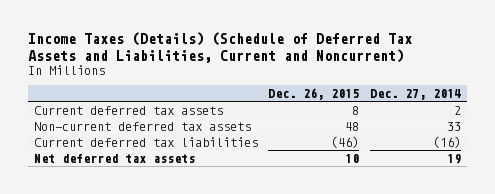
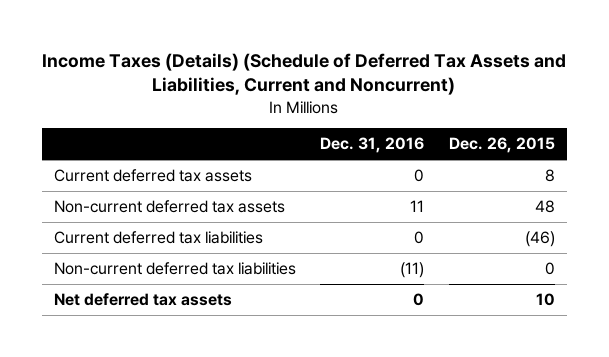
[370,88,462,100] Dec. 27, 2014 -> none
none -> [320,137,425,154] Dec. 31, 2016
none -> [54,262,297,276] Non-current deferred tax liabilities

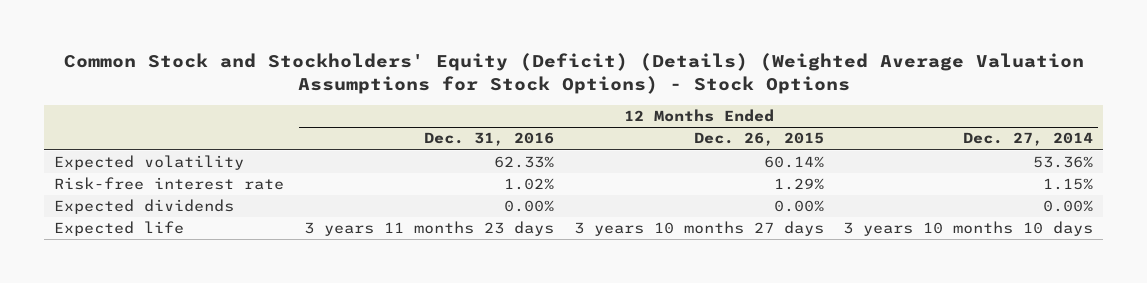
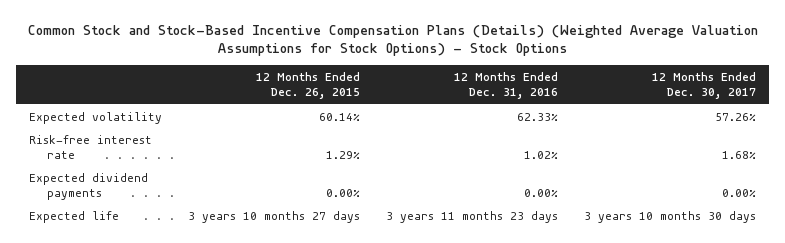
[63,53,1084,94] Common Stock and Stockholders' Equity (Deficit) (Details) (Weighted Average Valuation Assumptions for Stock Options) - Stock Options -> [27,24,758,57] Common Stock and Stock-Based Incentive Compensation Plans (Details) (Weighted Average Valuation Assumptions for Stock Options) - Stock Options
[963,132,1094,147] Dec. 27, 2014 -> none
none -> [652,72,757,100] 12 Months Ended Dec. 30, 2017
[54,199,235,215] Expected dividends -> [29,172,149,200] Expected dividend payments

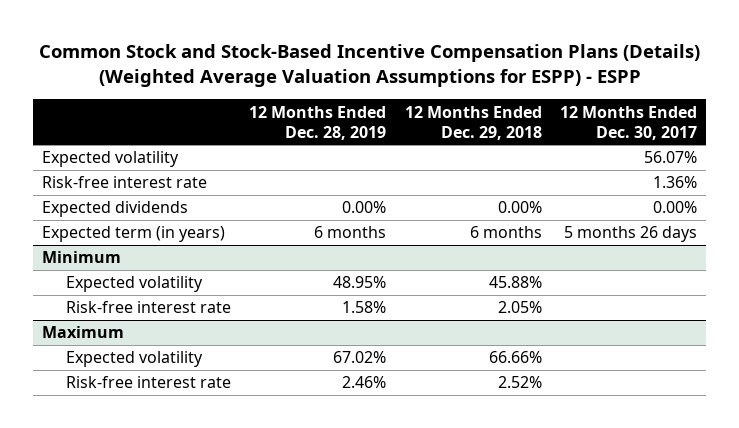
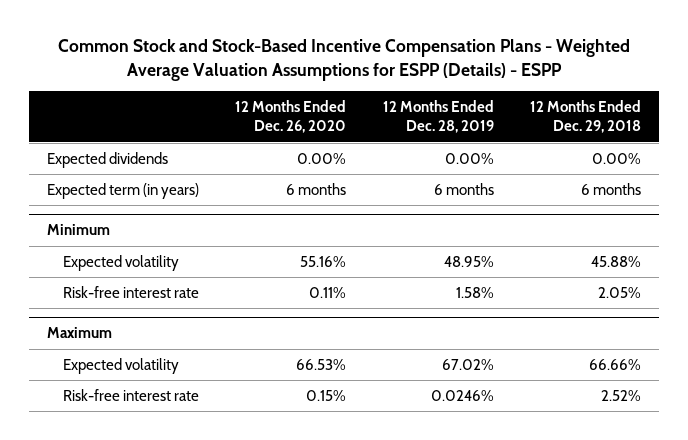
[38,44,700,88] Common Stock and Stock-Based Incentive Compensation Plans (Details) (Weighted Average Valuation Assumptions for ESPP) - ESPP -> [58,39,631,82] Common Stock and Stock-Based Incentive Compensation Plans - Weighted Average Valuation Assumptions for ESPP (Details) - ESPP
[559,105,697,140] 12 Months Ended Dec. 30, 2017 -> none
none -> [235,100,347,134] 12 Months Ended Dec. 26, 2020
[42,151,180,168] Expected volatility -> none
[42,176,208,189] Risk-free interest rate -> none
[342,376,387,389] 2.46% -> [430,389,494,401] 0.0246%

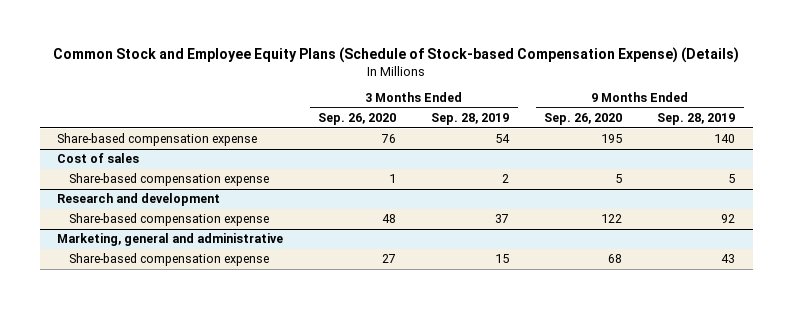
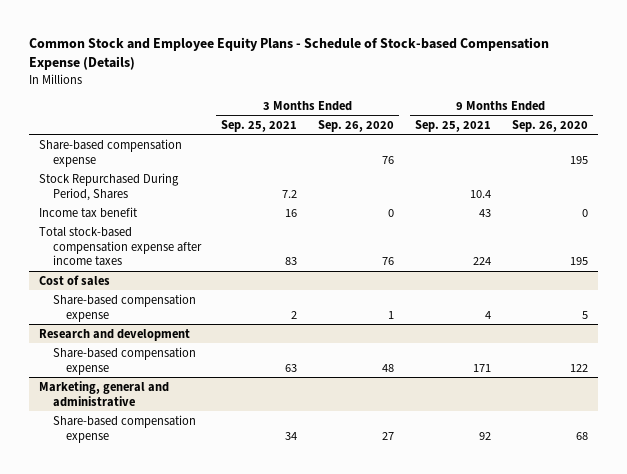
[53,47,740,64] Common Stock and Employee Equity Plans (Schedule of Stock-based Compensation Expense) (Details) -> [29,37,550,71] Common Stock and Employee Equity Plans - Schedule of Stock-based Compensation Expense (Details)
[431,113,510,126] Sep. 28, 2019 -> none
[657,113,736,126] Sep. 28, 2019 -> none
none -> [221,119,298,132] Sep. 25, 2021
none -> [414,119,491,132] Sep. 25, 2021
none -> [39,172,180,201] Stock Repurchased During Period, Shares
none -> [39,206,139,218] Income tax benefit
none -> [39,226,202,267] Total stock-based compensation expense after income taxes

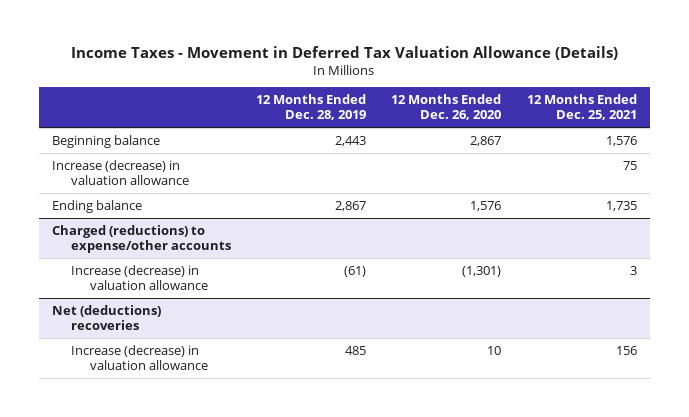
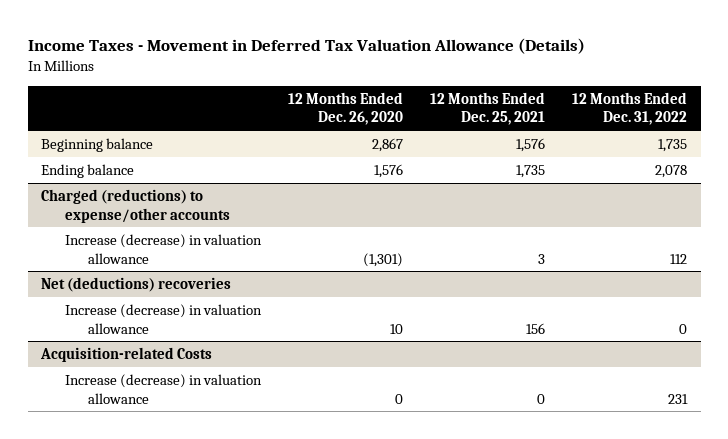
[256,94,367,121] 12 Months Ended Dec. 28, 2019 -> none
none -> [572,91,688,126] 12 Months Ended Dec. 31, 2022
[51,159,189,185] Increase (decrease) in valuation allowance -> none
none -> [40,346,213,362] Acquisition-related Costs
none -> [64,373,262,404] Increase (decrease) in valuation allowance

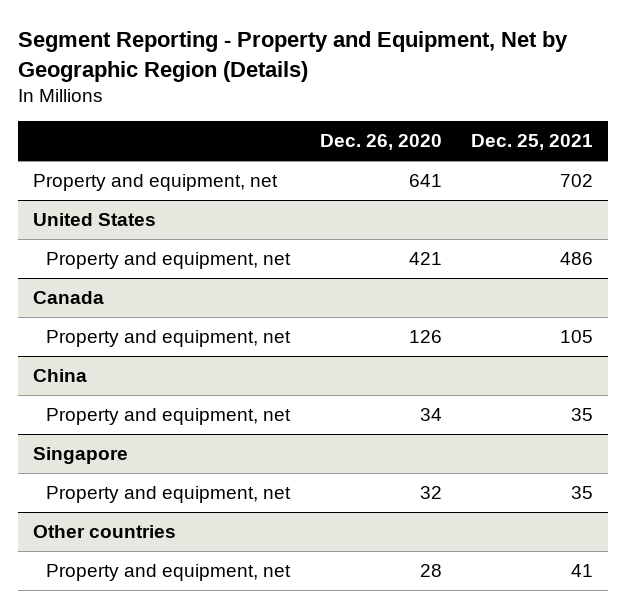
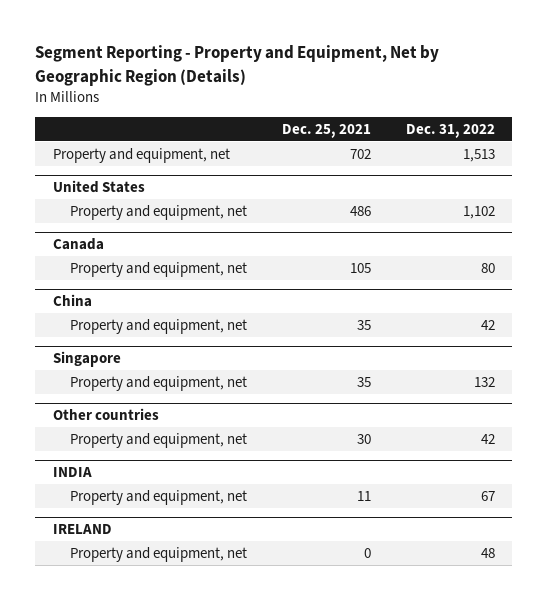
[319,134,442,151] Dec. 26, 2020 -> none
none -> [405,123,495,138] Dec. 31, 2022
[571,563,594,577] 41 -> [356,433,371,444] 30
none -> [52,467,92,478] INDIA
none -> [69,489,247,505] Property and equipment, net
none -> [52,524,112,535] IRELAND
none -> [69,546,247,562] Property and equipment, net

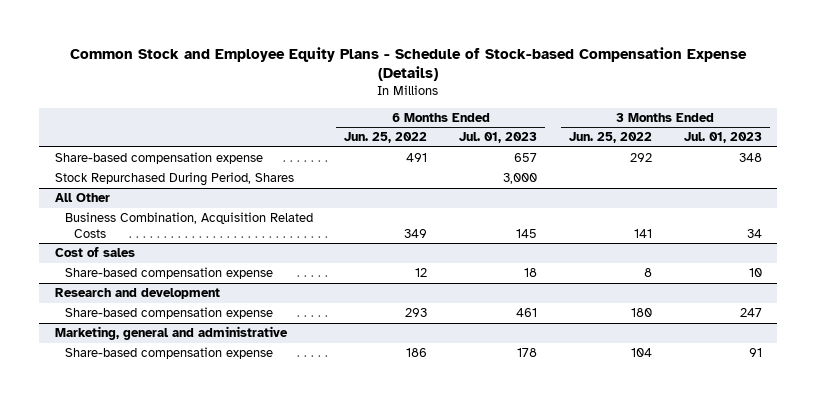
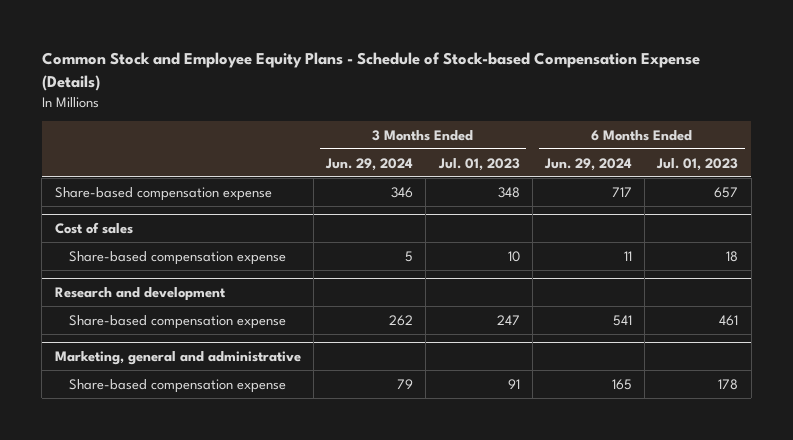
[344,132,428,144] Jun. 25, 2022 -> none
[568,132,652,144] Jun. 25, 2022 -> none
none -> [325,157,414,171] Jun. 29, 2024
none -> [543,157,632,171] Jun. 29, 2024
[54,172,294,187] Stock Repurchased During Period, Shares -> none
[54,193,110,203] All Other -> none
[64,212,313,238] Business Combination, Acquisition Related Costs -> none

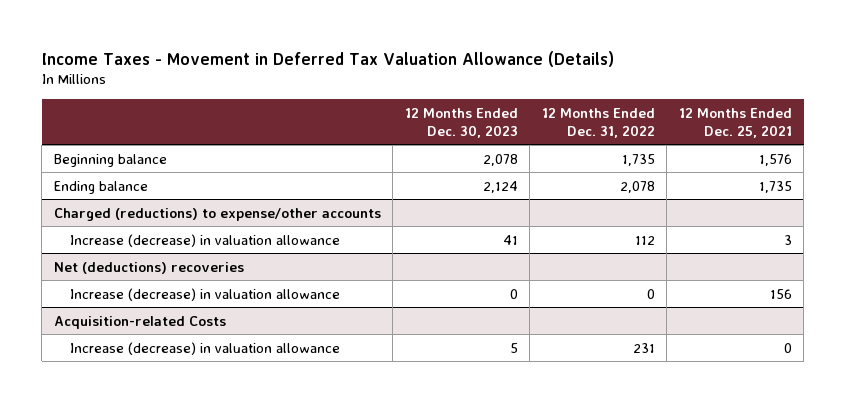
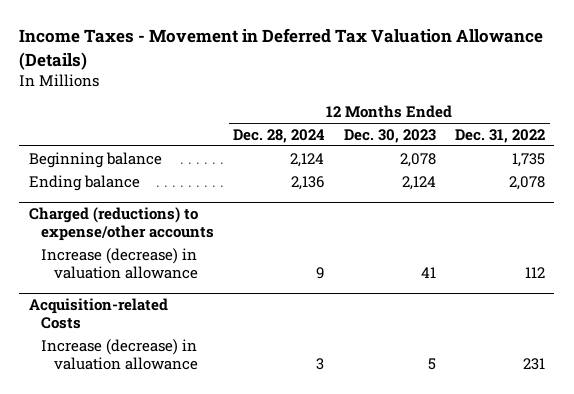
[678,107,792,138] 12 Months Ended Dec. 25, 2021 -> none
none -> [233,128,326,143] Dec. 28, 2024
[53,261,244,274] Net (deductions) recoveries -> none
[69,287,340,301] Increase (decrease) in valuation allowance -> none

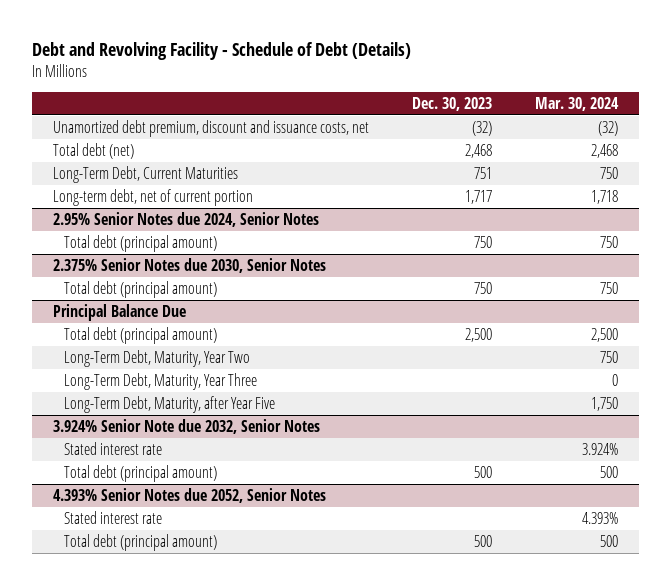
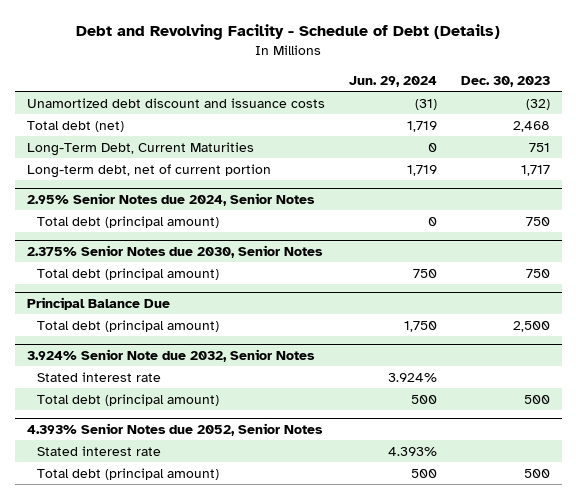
[534,97,619,112] Mar. 30, 2024 -> none
none -> [348,76,437,88] Jun. 29, 2024
[53,119,370,137] Unamortized debt premium, discount and issuance costs, net -> [26,97,325,108] Unamortized debt discount and issuance costs
[64,349,251,367] Long-Term Debt, Maturity, Year Two -> none
[64,372,258,390] Long-Term Debt, Maturity, Year Three -> none
[64,395,276,413] Long-Term Debt, Maturity, after Year Five -> none

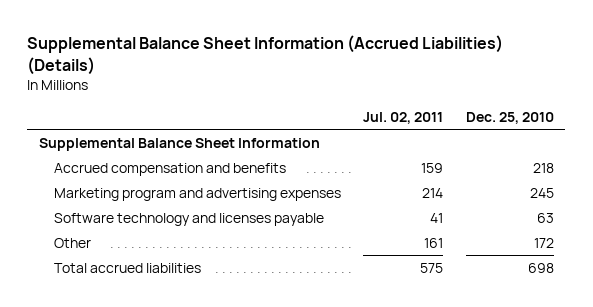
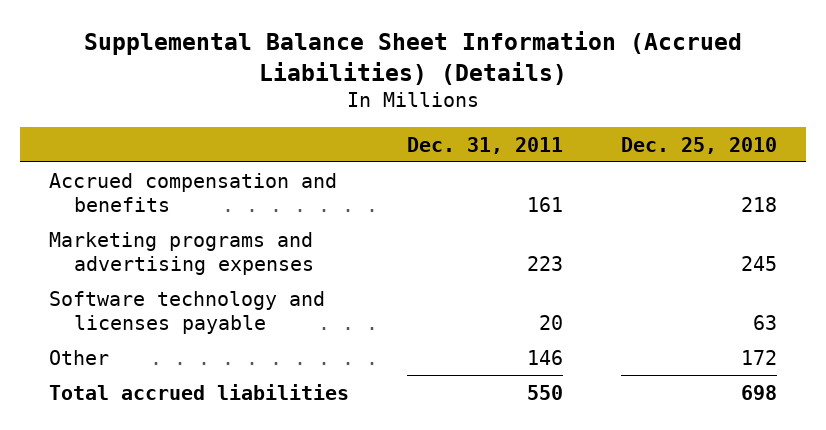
[363,111,444,124] Jul. 02, 2011 -> none
none -> [407,136,564,154] Dec. 31, 2011
[38,137,320,151] Supplemental Balance Sheet Information -> none
[53,187,341,201] Marketing program and advertising expenses -> [48,231,315,276] Marketing programs and advertising expenses

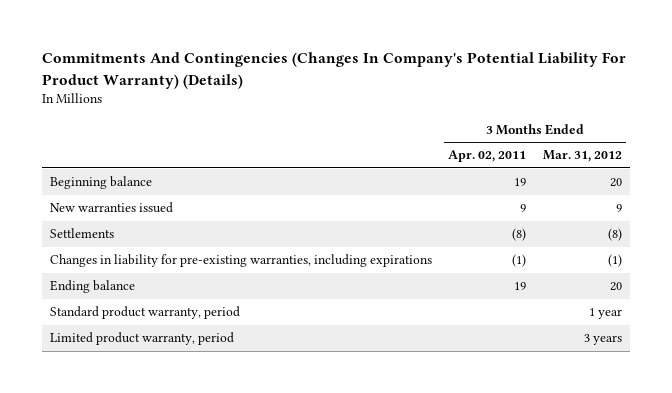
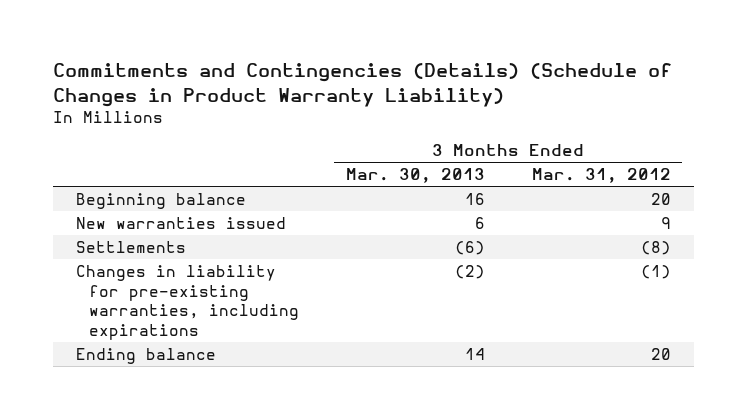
[42,52,627,89] Commitments And Contingencies (Changes In Company's Potential Liability For Product Warranty) (Details) -> [52,63,672,107] Commitments and Contingencies (Details) (Schedule of Changes in Product Warranty Liability)
[448,150,527,163] Apr. 02, 2011 -> none
none -> [345,168,485,184] Mar. 30, 2013
[50,306,241,320] Standard product warranty, period -> none
[50,332,235,346] Limited product warranty, period -> none

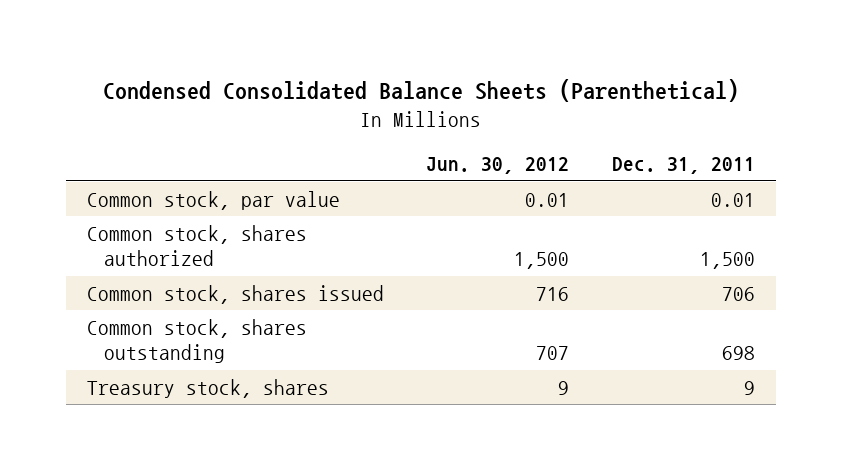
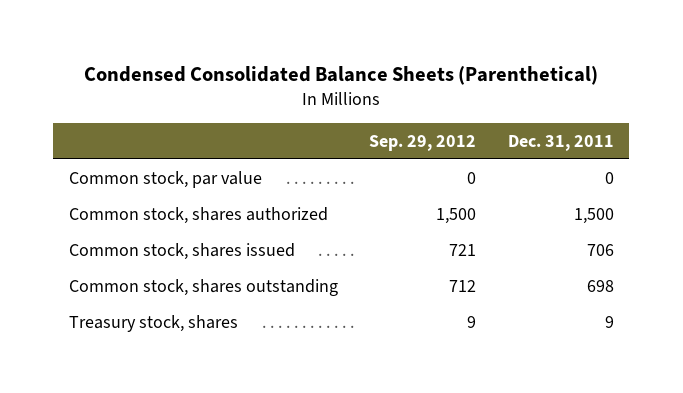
[426,157,570,175] Jun. 30, 2012 -> none
none -> [369,134,477,151] Sep. 29, 2012
[710,192,755,207] 0.01 -> [604,171,614,184] 0

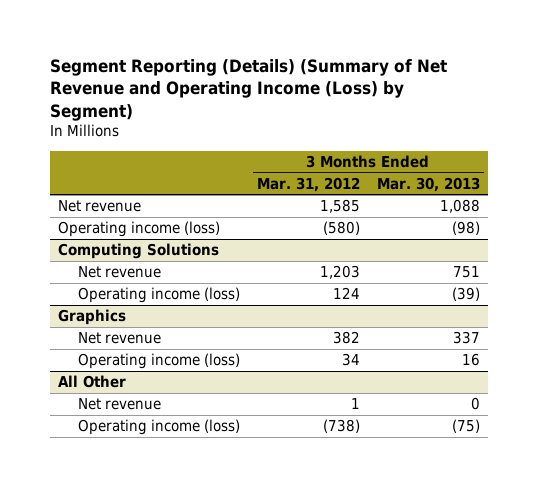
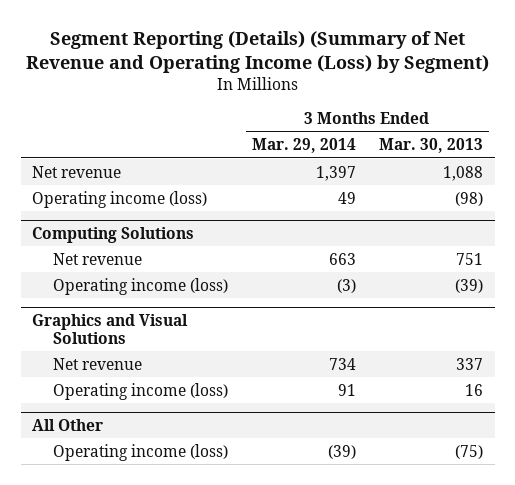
[256,176,360,192] Mar. 31, 2012 -> none
none -> [251,138,356,154] Mar. 29, 2014
[57,309,126,326] Graphics -> none
none -> [32,313,189,344] Graphics and Visual Solutions
[78,398,162,411] Net revenue -> none

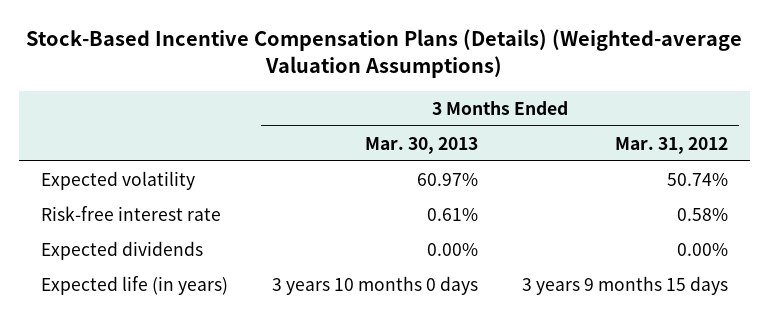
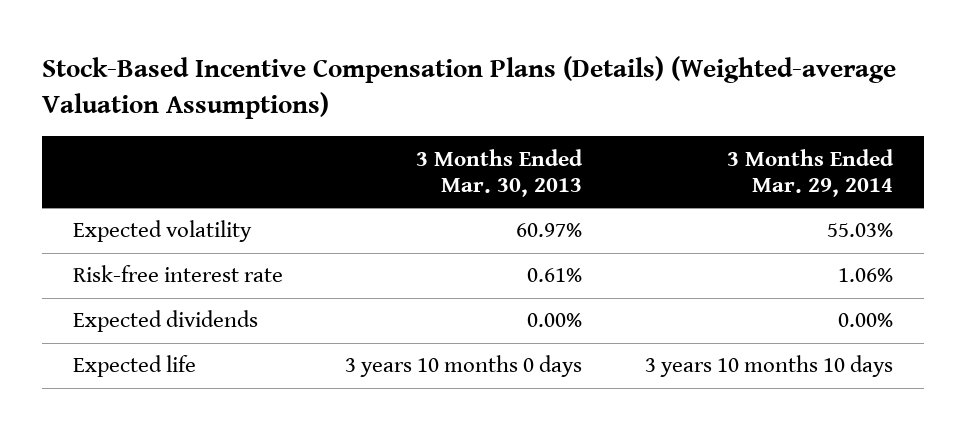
[614,136,728,154] Mar. 31, 2012 -> none
none -> [726,148,894,198] 3 Months Ended Mar. 29, 2014
[40,275,228,295] Expected life (in years) -> [72,355,196,378] Expected life

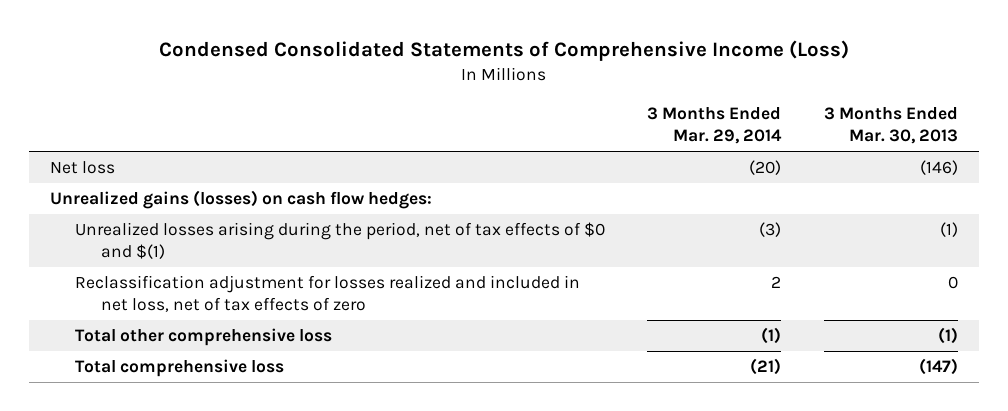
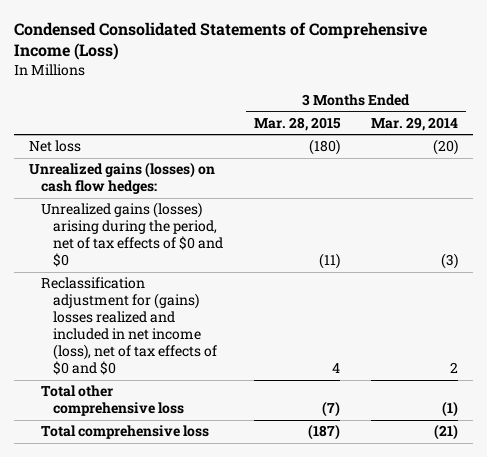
[823,107,958,145] 3 Months Ended Mar. 30, 2013 -> none
none -> [254,116,342,131] Mar. 28, 2015
[75,222,606,260] Unrealized losses arising during the period, net of tax effects of $0 and $(1) -> [41,202,224,268] Unrealized gains (losses) arising during the period, net of tax effects of $0 and $0
[75,275,581,313] Reclassification adjustment for losses realized and included in net loss, net of tax effects of zero -> [41,277,218,376] Reclassification adjustment for (gains) losses realized and included in net income (loss), net of tax effects of $0 and $0

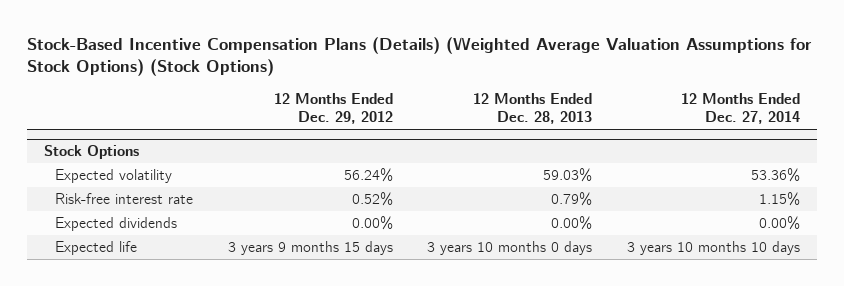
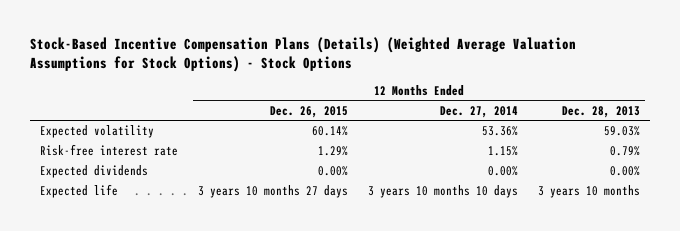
[27,36,813,77] Stock-Based Incentive Compensation Plans (Details) (Weighted Average Valuation Assumptions for Stock Options) (Stock Options) -> [29,36,576,73] Stock-Based Incentive Compensation Plans (Details) (Weighted Average Valuation Assumptions for Stock Options) - Stock Options
[273,92,393,125] 12 Months Ended Dec. 29, 2012 -> none
none -> [269,105,348,118] Dec. 26, 2015
[44,145,140,160] Stock Options -> none
[427,240,593,255] 3 years 10 months 0 days -> [538,185,641,199] 3 years 10 months

